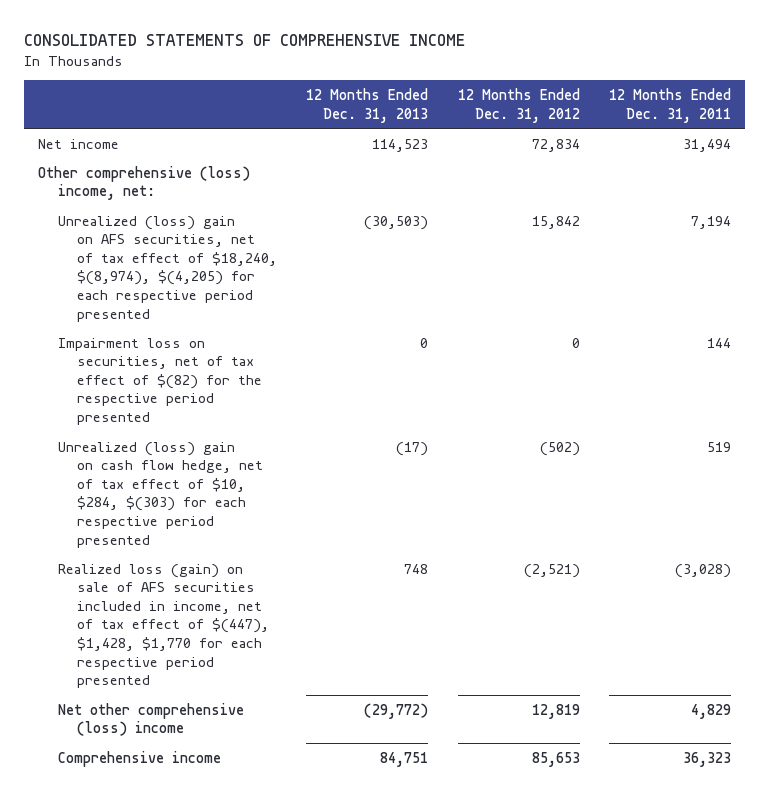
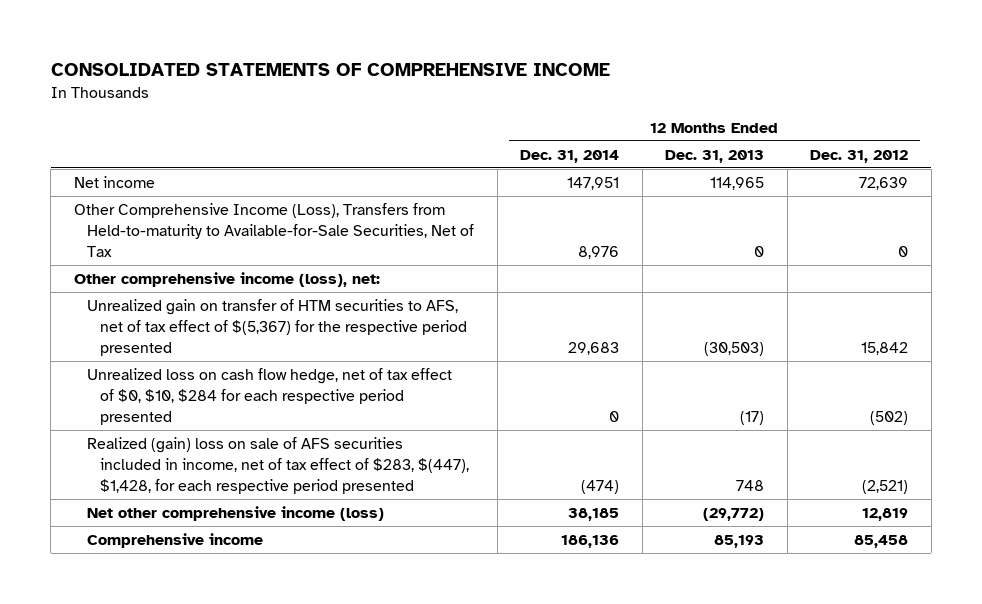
[608,87,731,123] 12 Months Ended Dec. 31, 2011 -> none
none -> [520,149,620,163] Dec. 31, 2014
[57,337,263,425] Impairment loss on securities, net of tax effect of $(82) for the respective period presented -> none
[372,138,429,152] 114,523 -> [710,176,765,190] 114,965
[531,138,580,152] 72,834 -> [859,176,909,190] 72,639
none -> [73,202,475,257] Other Comprehensive Income (Loss), Transfers from Held-to-maturity to Available-for-Sale Securities, Net of Tax
[38,165,251,201] Other comprehensive (loss) income, net: -> [73,271,380,287] Other comprehensive income (loss), net:
[57,215,278,322] Unrealized (loss) gain on AFS securities, net of tax effect of $18,240, $(8,974), $(4,205) for each respective period presented -> [87,298,468,356] Unrealized gain on transfer of HTM securities to AFS, net of tax effect of $(5,367) for the respective period presented
[57,441,264,548] Unrealized (loss) gain on cash flow hedge, net of tax effect of $10, $284, $(303) for each respective period presented -> [87,367,453,425] Unrealized loss on cash flow hedge, net of tax effect of $0, $10, $284 for each respective period presented
[57,563,270,689] Realized loss (gain) on sale of AFS securities included in income, net of tax effect of $(447), $1,428, $1,770 for each respective period presented -> [87,436,470,494] Realized (gain) loss on sale of AFS securities included in income, net of tax effect of $283, $(447), $1,428, for each respective period presented
[57,702,244,737] Net other comprehensive (loss) income -> [87,505,385,521] Net other comprehensive income (loss)
[380,751,429,767] 84,751 -> [714,534,765,548] 85,193
[531,751,580,767] 85,653 -> [854,534,909,548] 85,458

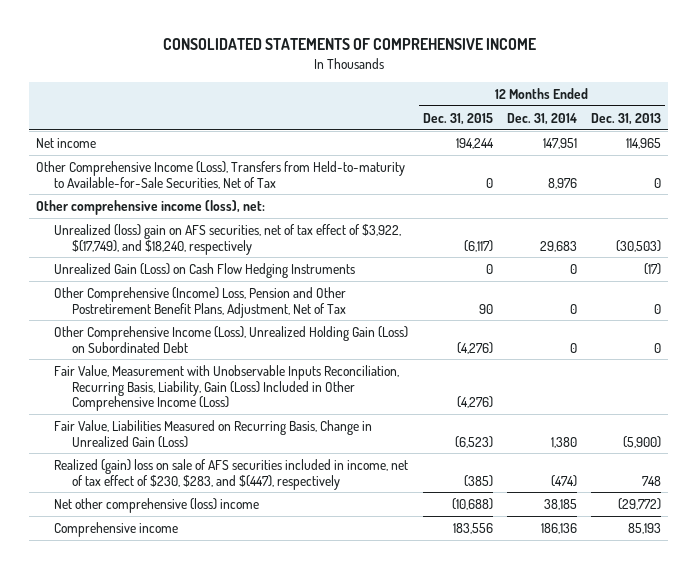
[810,149,909,163] Dec. 31, 2012 -> none
none -> [422,112,493,125] Dec. 31, 2015
[87,298,468,356] Unrealized gain on transfer of HTM securities to AFS, net of tax effect of $(5,367) for the respective period presented -> [54,223,402,255] Unrealized (loss) gain on AFS securities, net of tax effect of $3,922, $(17,749), and $18,240, respectively
[87,367,453,425] Unrealized loss on cash flow hedge, net of tax effect of $0, $10, $284 for each respective period presented -> [54,262,356,278] Unrealized Gain (Loss) on Cash Flow Hedging Instruments
none -> [54,286,347,318] Other Comprehensive (Income) Loss, Pension and Other Postretirement Benefit Plans, Adjustment, Net of Tax
none -> [54,325,409,353] Other Comprehensive Income (Loss), Unrealized Holding Gain (Loss) on Subordinated Debt
none -> [54,364,400,412] Fair Value, Measurement with Unobservable Inputs Reconciliation, Recurring Basis, Liability, Gain (Loss) Included in Other Comprehensive Income (Loss)
none -> [54,419,373,448] Fair Value, Liabilities Measured on Recurring Basis, Change in Unrealized Gain (Loss)
[87,436,470,494] Realized (gain) loss on sale of AFS securities included in income, net of tax effect of $283, $(447), $1,428, for each respective period presented -> [54,458,409,490] Realized (gain) loss on sale of AFS securities included in income, net of tax effect of $230, $283, and $(447), respectively
[87,505,385,521] Net other comprehensive income (loss) -> [54,497,260,513] Net other comprehensive (loss) income

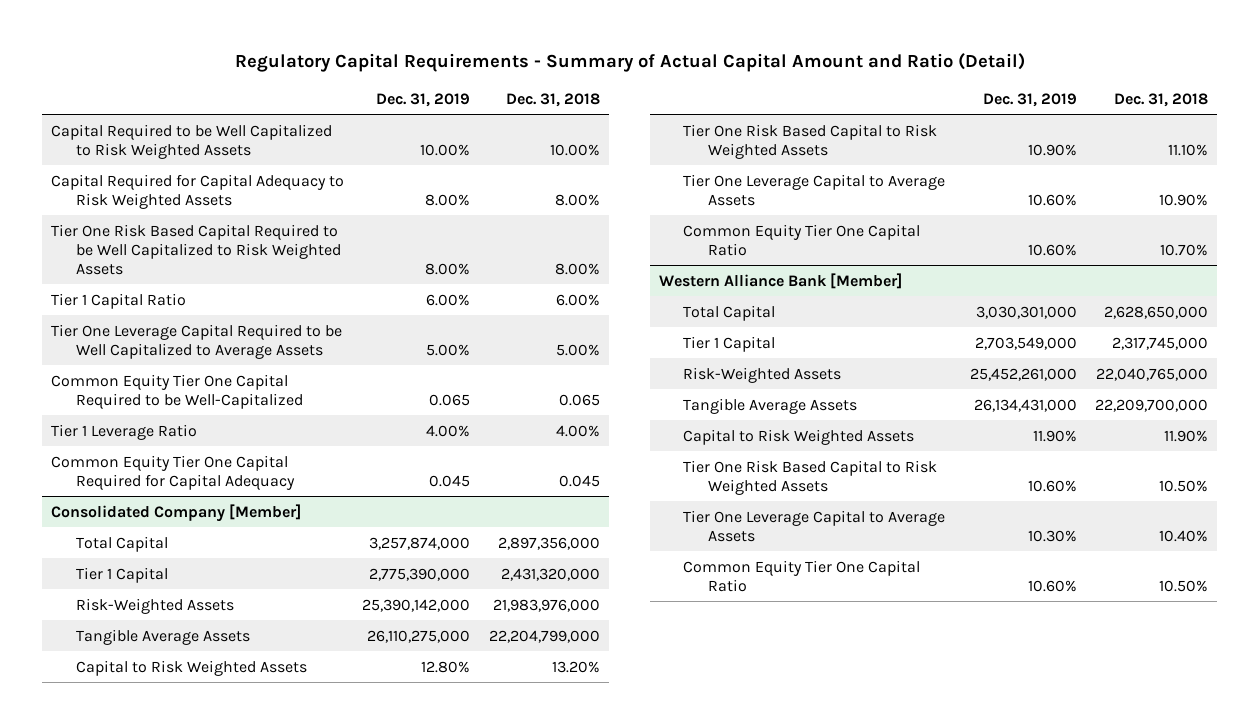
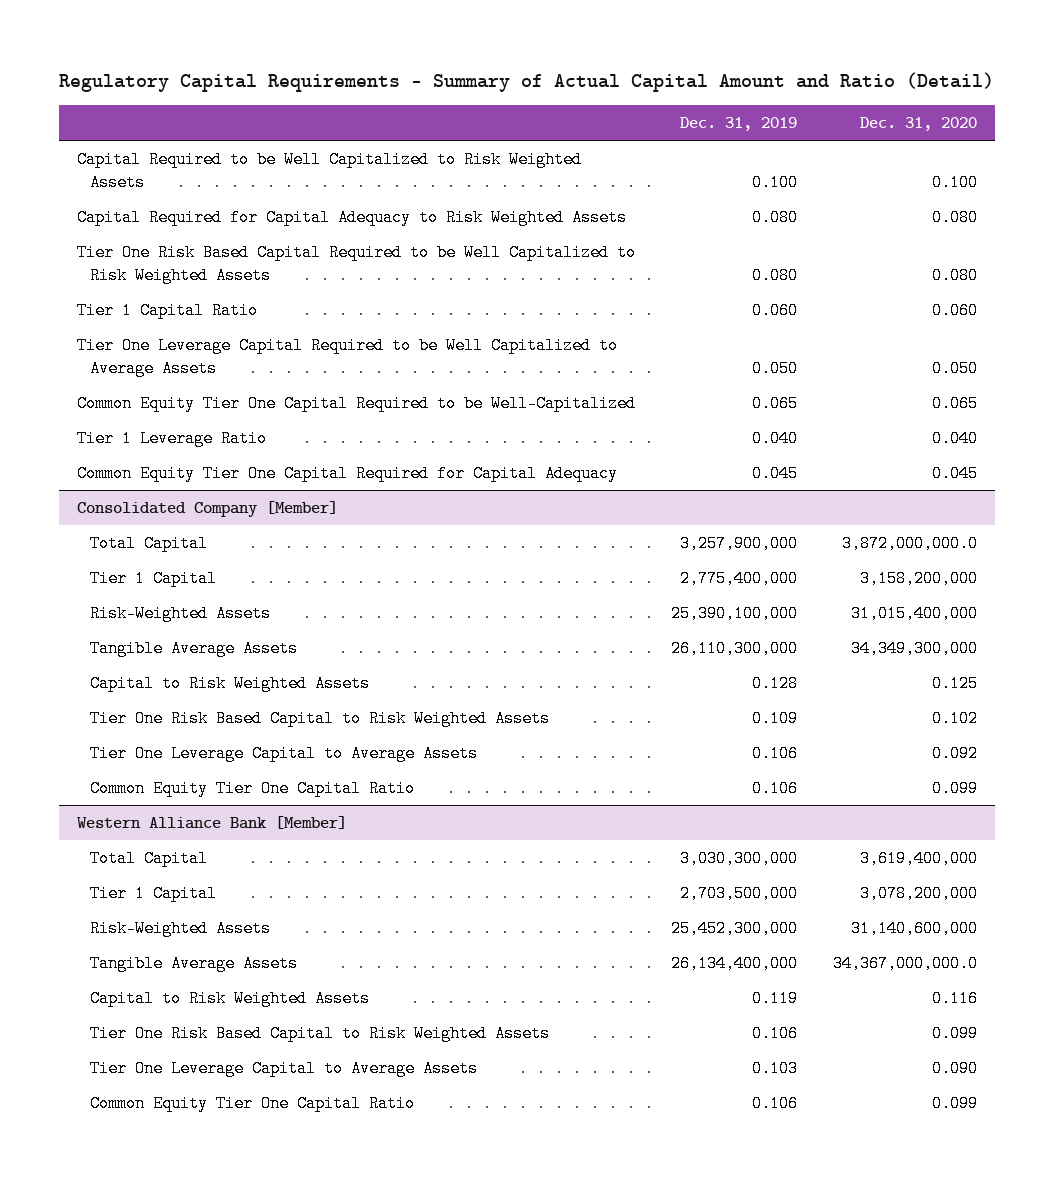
[506,92,601,107] Dec. 31, 2018 -> none
none -> [859,117,977,132] Dec. 31, 2020
[419,143,470,156] 10.00% -> [751,174,798,192] 0.100
[424,193,470,206] 8.00% -> [751,209,798,227] 0.080
[424,262,470,275] 8.00% -> [751,267,798,285] 0.080
[425,293,470,306] 6.00% -> [751,302,798,320] 0.060
[425,343,470,356] 5.00% -> [751,360,798,378] 0.050
[425,424,470,437] 4.00% -> [751,430,798,448] 0.040
[368,536,470,550] 3,257,874,000 -> [679,535,798,553] 3,257,900,000
[368,567,470,581] 2,775,390,000 -> [679,570,798,588] 2,775,400,000
[361,598,470,612] 25,390,142,000 -> [670,605,798,623] 25,390,100,000
[366,629,470,643] 26,110,275,000 -> [670,640,798,658] 26,110,300,000
[420,660,470,673] 12.80% -> [751,675,798,693] 0.128
[1028,143,1078,156] 10.90% -> [751,710,798,728] 0.109
[1028,193,1078,206] 10.60% -> [751,745,798,763] 0.106
[1028,243,1078,256] 10.60% -> [751,780,798,798] 0.106
[976,305,1078,319] 3,030,301,000 -> [679,850,798,868] 3,030,300,000
[975,336,1078,350] 2,703,549,000 -> [679,885,798,903] 2,703,500,000
[970,367,1078,381] 25,452,261,000 -> [670,920,798,938] 25,452,300,000
[974,398,1078,412] 26,134,431,000 -> [670,955,798,973] 26,134,400,000
[1033,429,1078,442] 11.90% -> [751,990,798,1008] 0.119
[1028,479,1078,492] 10.60% -> [751,1025,798,1043] 0.106
[1028,529,1078,542] 10.30% -> [751,1060,798,1078] 0.103
[1028,579,1078,592] 10.60% -> [751,1095,798,1113] 0.106

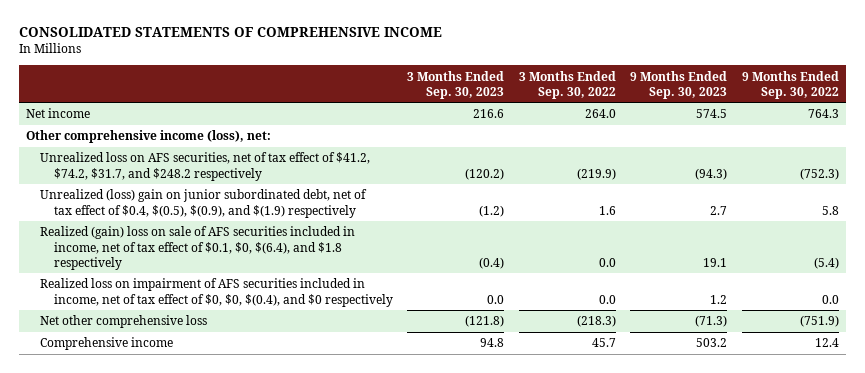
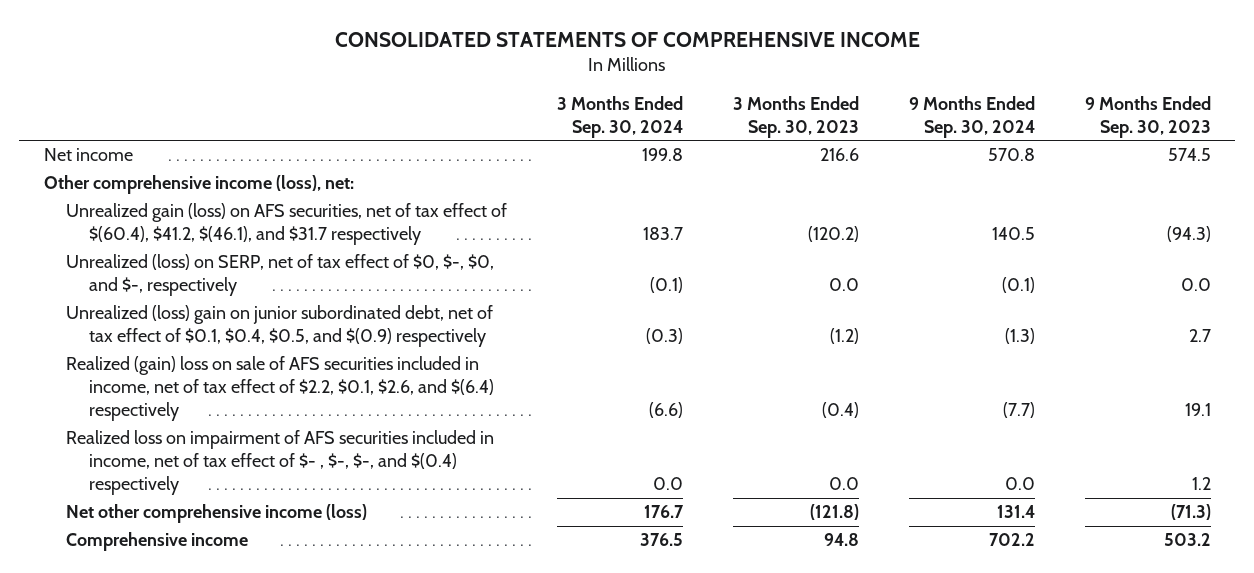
[518,70,616,99] 3 Months Ended Sep. 30, 2022 -> none
[742,70,840,99] 9 Months Ended Sep. 30, 2022 -> none
none -> [556,95,683,138] 3 Months Ended Sep. 30, 2024
none -> [908,95,1035,138] 9 Months Ended Sep. 30, 2024
[39,152,370,181] Unrealized loss on AFS securities, net of tax effect of $41.2, $74.2, $31.7, and $248.2 respectively -> [66,203,508,246] Unrealized gain (loss) on AFS securities, net of tax effect of $(60.4), $41.2, $(46.1), and $31.7 respectively
none -> [66,254,495,297] Unrealized (loss) on SERP, net of tax effect of $0, $-, $0, and $-, respectively
[39,189,367,218] Unrealized (loss) gain on junior subordinated debt, net of tax effect of $0.4, $(0.5), $(0.9), and $(1.9) respectively -> [66,305,494,348] Unrealized (loss) gain on junior subordinated debt, net of tax effect of $0.1, $0.4, $0.5, and $(0.9) respectively
[39,226,355,270] Realized (gain) loss on sale of AFS securities included in income, net of tax effect of $0.1, $0, $(6.4), and $1.8 respectively -> [66,356,494,422] Realized (gain) loss on sale of AFS securities included in income, net of tax effect of $2.2, $0.1, $2.6, and $(6.4) respectively
[39,278,393,307] Realized loss on impairment of AFS securities included in income, net of tax effect of $0, $0, $(0.4), and $0 respectively -> [66,430,495,496] Realized loss on impairment of AFS securities included in income, net of tax effect of $- , $-, $-, and $(0.4) respectively
[39,315,207,329] Net other comprehensive loss -> [66,504,368,524] Net other comprehensive income (loss)

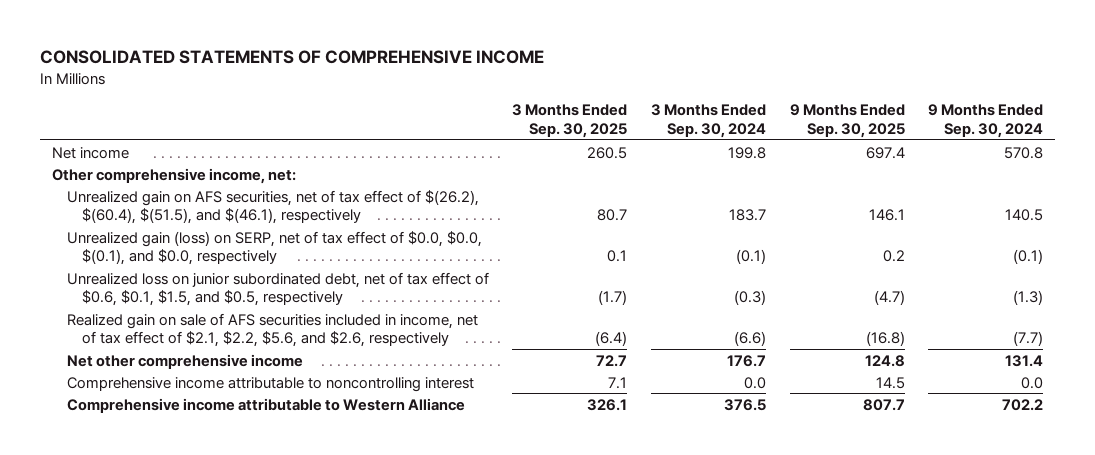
[732,95,859,138] 3 Months Ended Sep. 30, 2023 -> none
[1084,95,1211,138] 9 Months Ended Sep. 30, 2023 -> none
none -> [512,104,628,138] 3 Months Ended Sep. 30, 2025
none -> [789,104,905,138] 9 Months Ended Sep. 30, 2025
[66,430,495,496] Realized loss on impairment of AFS securities included in income, net of tax effect of $- , $-, $-, and $(0.4) respectively -> none
[43,175,354,195] Other comprehensive income (loss), net: -> [51,167,296,184] Other comprehensive income, net:
[66,203,508,246] Unrealized gain (loss) on AFS securities, net of tax effect of $(60.4), $41.2, $(46.1), and $31.7 respectively -> [66,189,479,225] Unrealized gain on AFS securities, net of tax effect of $(26.2), $(60.4), $(51.5), and $(46.1), respectively
[66,254,495,297] Unrealized (loss) on SERP, net of tax effect of $0, $-, $0, and $-, respectively -> [66,230,482,266] Unrealized gain (loss) on SERP, net of tax effect of $0.0, $0.0, $(0.1), and $0.0, respectively
[66,305,494,348] Unrealized (loss) gain on junior subordinated debt, net of tax effect of $0.1, $0.4, $0.5, and $(0.9) respectively -> [66,271,489,307] Unrealized loss on junior subordinated debt, net of tax effect of $0.6, $0.1, $1.5, and $0.5, respectively
[66,356,494,422] Realized (gain) loss on sale of AFS securities included in income, net of tax effect of $2.2, $0.1, $2.6, and $(6.4) respectively -> [66,312,478,348] Realized gain on sale of AFS securities included in income, net of tax effect of $2.1, $2.2, $5.6, and $2.6, respectively
[66,504,368,524] Net other comprehensive income (loss) -> [66,353,303,369] Net other comprehensive income
none -> [66,376,474,392] Comprehensive income attributable to noncontrolling interest
[66,532,249,552] Comprehensive income -> [66,397,465,413] Comprehensive income attributable to Western Alliance

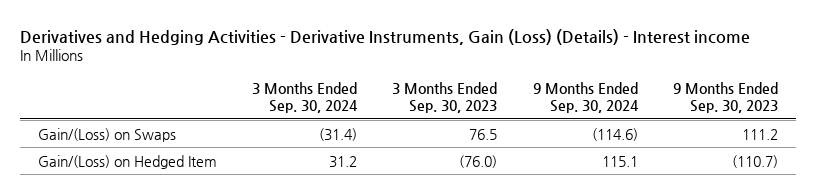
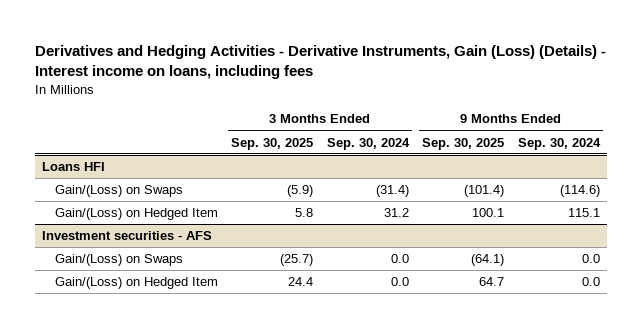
[19,28,750,45] Derivatives and Hedging Activities - Derivative Instruments, Gain (Loss) (Details) - Interest income -> [35,44,607,80] Derivatives and Hedging Activities - Derivative Instruments, Gain (Loss) (Details) - Interest income on loans, including fees
[392,81,498,113] 3 Months Ended Sep. 30, 2023 -> none
[673,81,779,113] 9 Months Ended Sep. 30, 2023 -> none
none -> [231,137,314,150] Sep. 30, 2025
none -> [422,137,505,150] Sep. 30, 2025
none -> [42,162,106,172] Loans HFI
none -> [42,231,213,241] Investment securities - AFS
none -> [54,254,183,267] Gain/(Loss) on Swaps
none -> [54,277,218,290] Gain/(Loss) on Hedged Item

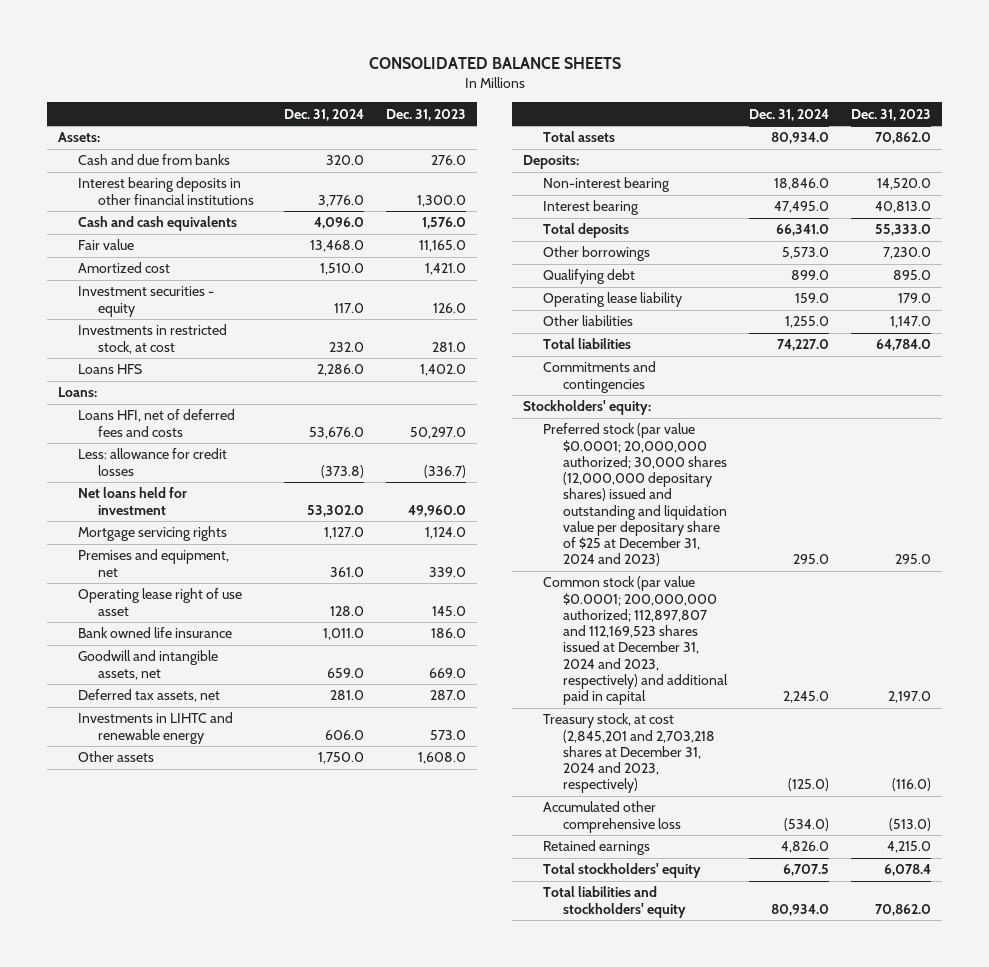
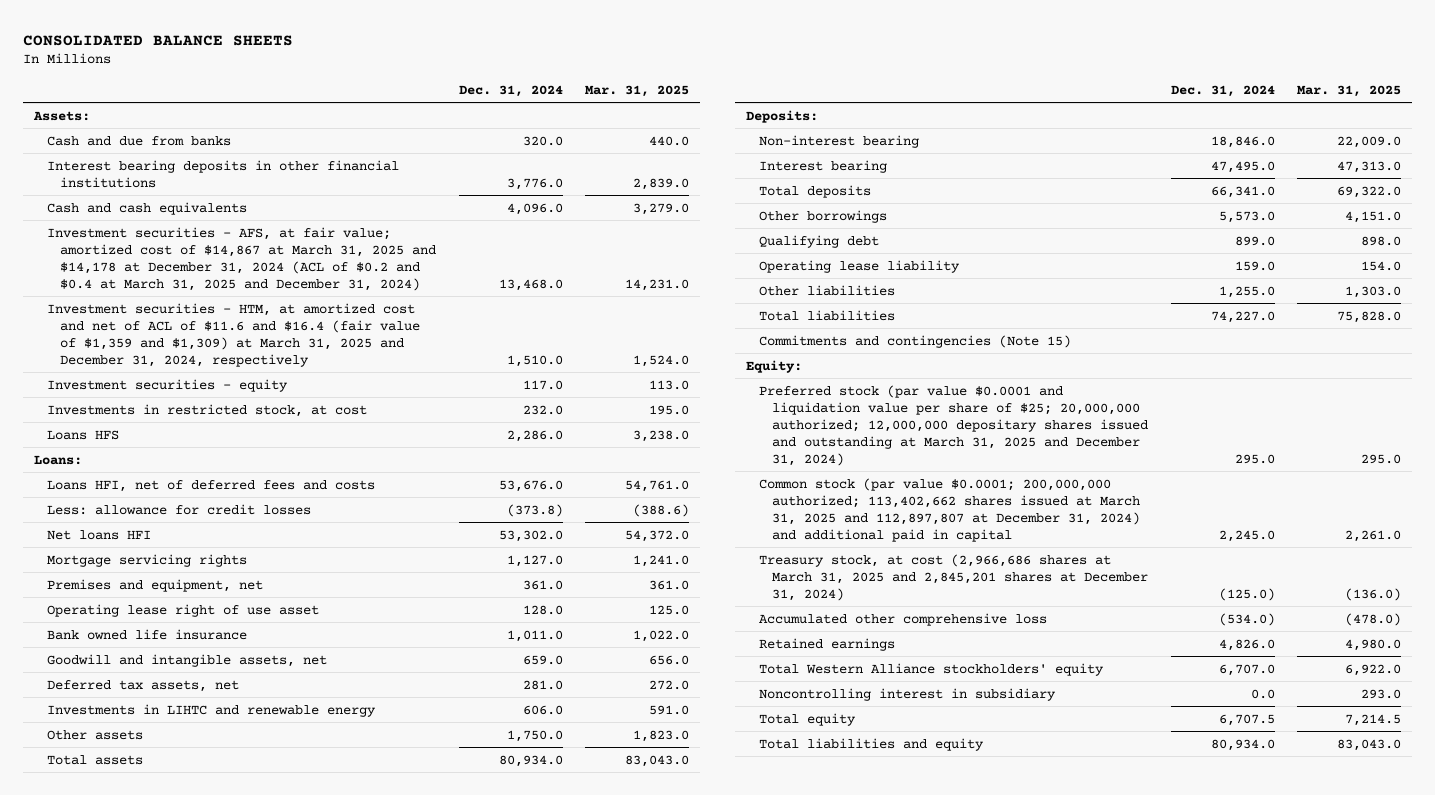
[385,108,466,121] Dec. 31, 2023 -> none
none -> [585,84,690,97] Mar. 31, 2025
[77,239,134,251] Fair value -> [47,226,436,291] Investment securities - AFS, at fair value; amortized cost of $14,867 at March 31, 2025 and $14,178 at December 31, 2024 (ACL of $0.2 and $0.4 at March 31, 2025 and December 31, 2024)
[77,262,170,274] Amortized cost -> [47,302,420,367] Investment securities - HTM, at amortized cost and net of ACL of $11.6 and $16.4 (fair value of $1,359 and $1,309) at March 31, 2025 and December 31, 2024, respectively
[77,487,187,515] Net loans held for investment -> [47,529,152,540] Net loans HFI
[543,361,657,393] Commitments and contingencies -> [759,334,1072,348] Commitments and contingencies (Note 15)
[523,400,652,416] Stockholders' equity: -> [746,359,803,373] Equity:
[543,423,727,567] Preferred stock (par value $0.0001; 20,000,000 authorized; 30,000 shares (12,000,000 depositary shares) issued and outstanding and liquidation value per depositary share of $25 at December 31, 2024 and 2023) -> [759,384,1149,466] Preferred stock (par value $0.0001 and liquidation value per share of $25; 20,000,000 authorized; 12,000,000 depositary shares issued and outstanding at March 31, 2025 and December 31, 2024)
[543,576,728,706] Common stock (par value $0.0001; 200,000,000 authorized; 112,897,807 and 112,169,523 shares issued at December 31, 2024 and 2023, respectively) and additional paid in capital -> [759,477,1141,542] Common stock (par value $0.0001; 200,000,000 authorized; 113,402,662 shares issued at March 31, 2025 and 112,897,807 at December 31, 2024) and additional paid in capital
[543,713,715,794] Treasury stock, at cost (2,845,201 and 2,703,218 shares at December 31, 2024 and 2023, respectively) -> [759,553,1149,601] Treasury stock, at cost (2,966,686 shares at March 31, 2025 and 2,845,201 shares at December 31, 2024)
[543,863,702,879] Total stockholders' equity -> [759,662,1105,676] Total Western Alliance stockholders' equity
[783,864,830,877] 6,707.5 -> [1218,663,1275,676] 6,707.0
none -> [759,687,1057,701] Noncontrolling interest in subsidiary
none -> [759,712,857,726] Total equity
[543,886,686,918] Total liabilities and stockholders' equity -> [759,737,985,751] Total liabilities and equity

